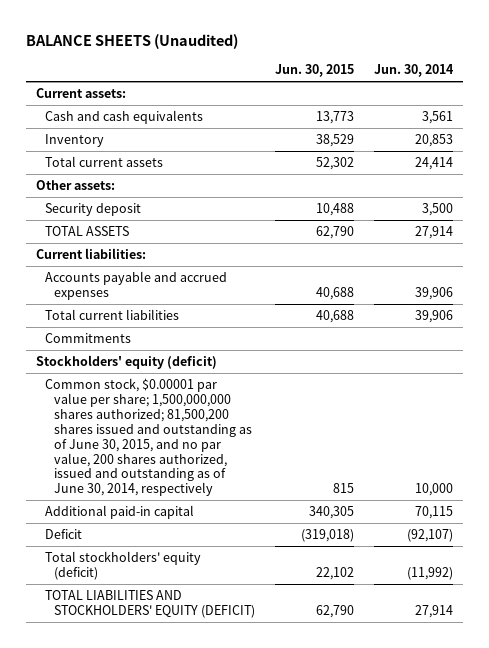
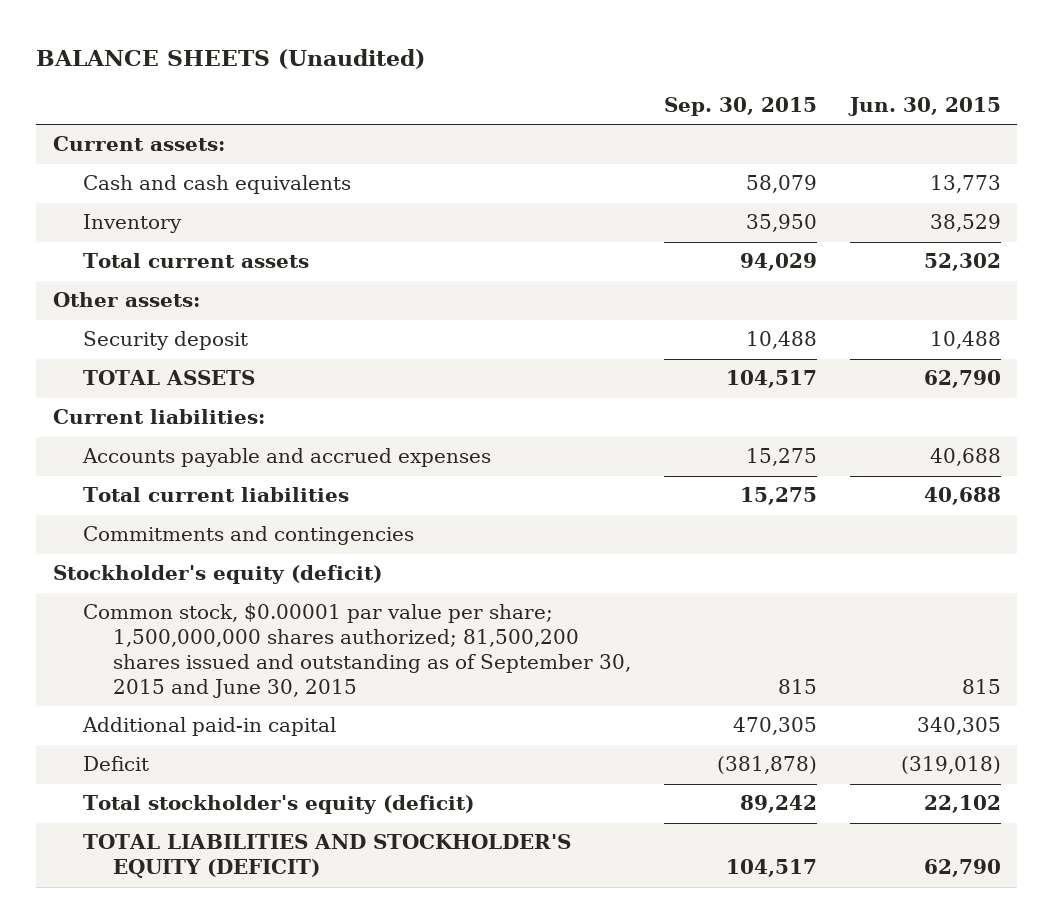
[373,64,454,78] Jun. 30, 2014 -> none
none -> [663,96,817,116] Sep. 30, 2015
[44,332,131,343] Commitments -> [82,526,414,546] Commitments and contingencies
[35,354,217,369] Stockholders' equity (deficit) -> [52,565,382,585] Stockholder's equity (deficit)
[44,377,252,497] Common stock, $0.00001 par value per share; 1,500,000,000 shares authorized; 81,500,200 shares issued and outstanding as of June 30, 2015, and no par value, 200 shares authorized, issued and outstanding as of June 30, 2014, respectively -> [82,603,631,698] Common stock, $0.00001 par value per share; 1,500,000,000 shares authorized; 81,500,200 shares issued and outstanding as of September 30, 2015 and June 30, 2015
[44,550,201,580] Total stockholders' equity (deficit) -> [82,795,474,815] Total stockholder's equity (deficit)
[44,589,255,618] TOTAL LIABILITIES AND STOCKHOLDERS' EQUITY (DEFICIT) -> [82,834,571,879] TOTAL LIABILITIES AND STOCKHOLDER'S EQUITY (DEFICIT)

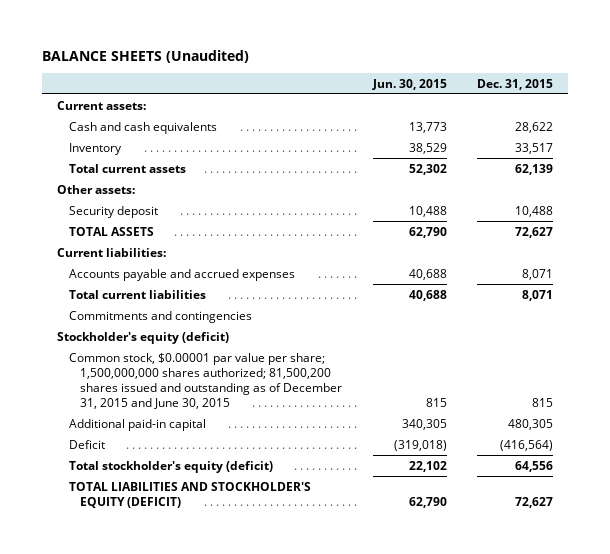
[663,96,817,116] Sep. 30, 2015 -> none
none -> [476,78,553,90] Dec. 31, 2015
[82,603,631,698] Common stock, $0.00001 par value per share; 1,500,000,000 shares authorized; 81,500,200 shares issued and outstanding as of September 30, 2015 and June 30, 2015 -> [68,352,343,409] Common stock, $0.00001 par value per share; 1,500,000,000 shares authorized; 81,500,200 shares issued and outstanding as of December 31, 2015 and June 30, 2015

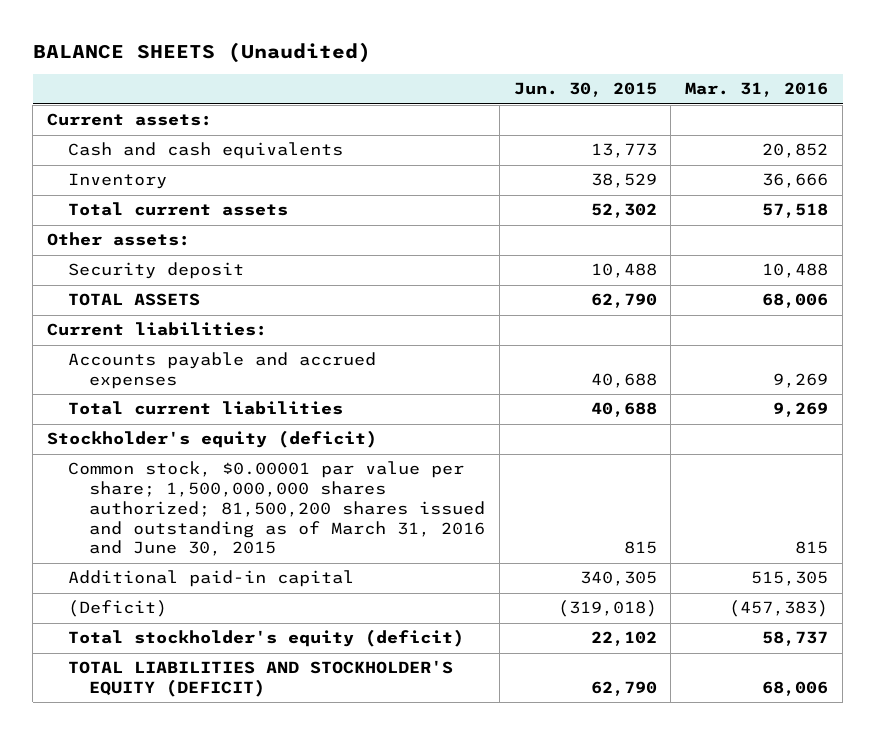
[476,78,553,90] Dec. 31, 2015 -> none
none -> [685,82,829,98] Mar. 31, 2016
[68,310,252,323] Commitments and contingencies -> none
[68,352,343,409] Common stock, $0.00001 par value per share; 1,500,000,000 shares authorized; 81,500,200 shares issued and outstanding as of December 31, 2015 and June 30, 2015 -> [68,461,485,557] Common stock, $0.00001 par value per share; 1,500,000,000 shares authorized; 81,500,200 shares issued and outstanding as of March 31, 2016 and June 30, 2015
[68,439,105,449] Deficit -> [68,600,168,618] (Deficit)

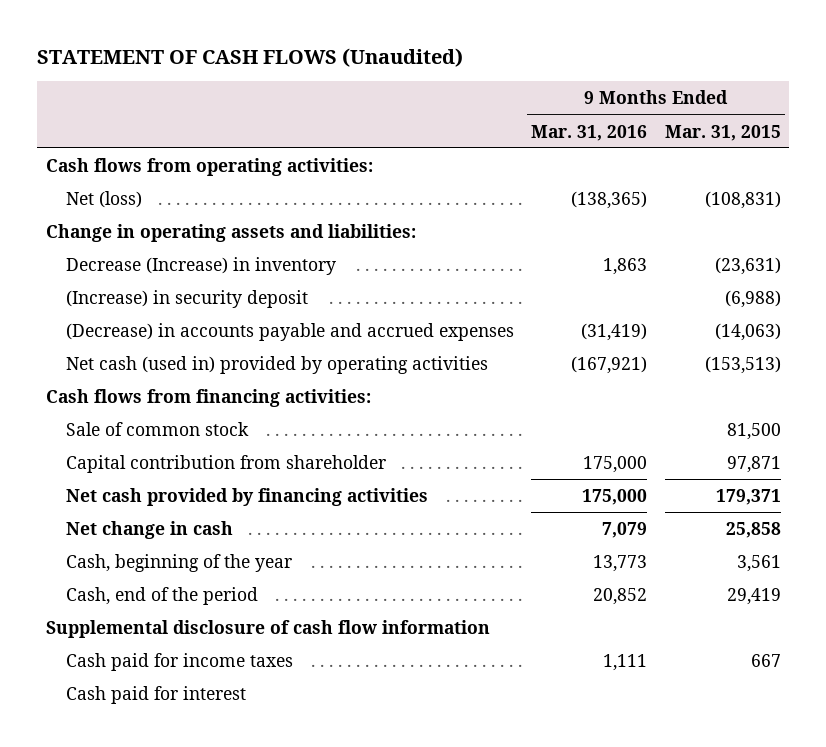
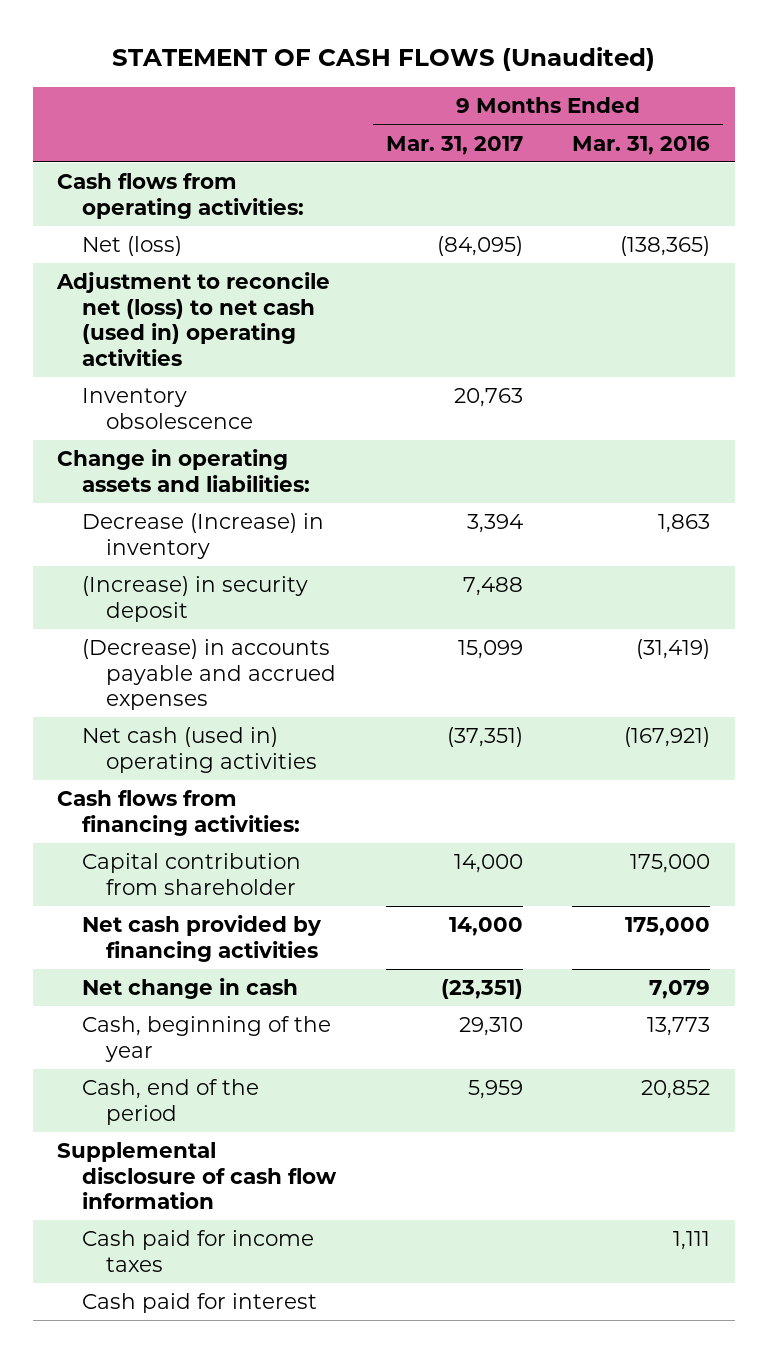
[664,124,781,141] Mar. 31, 2015 -> none
none -> [385,135,523,155] Mar. 31, 2017
none -> [56,272,331,366] Adjustment to reconcile net (loss) to net cash (used in) operating activities
none -> [81,388,254,429] Inventory obsolescence
[65,355,488,374] Net cash (used in) provided by operating activities -> [81,727,318,773] Net cash (used in) operating activities
[65,421,249,436] Sale of common stock -> none

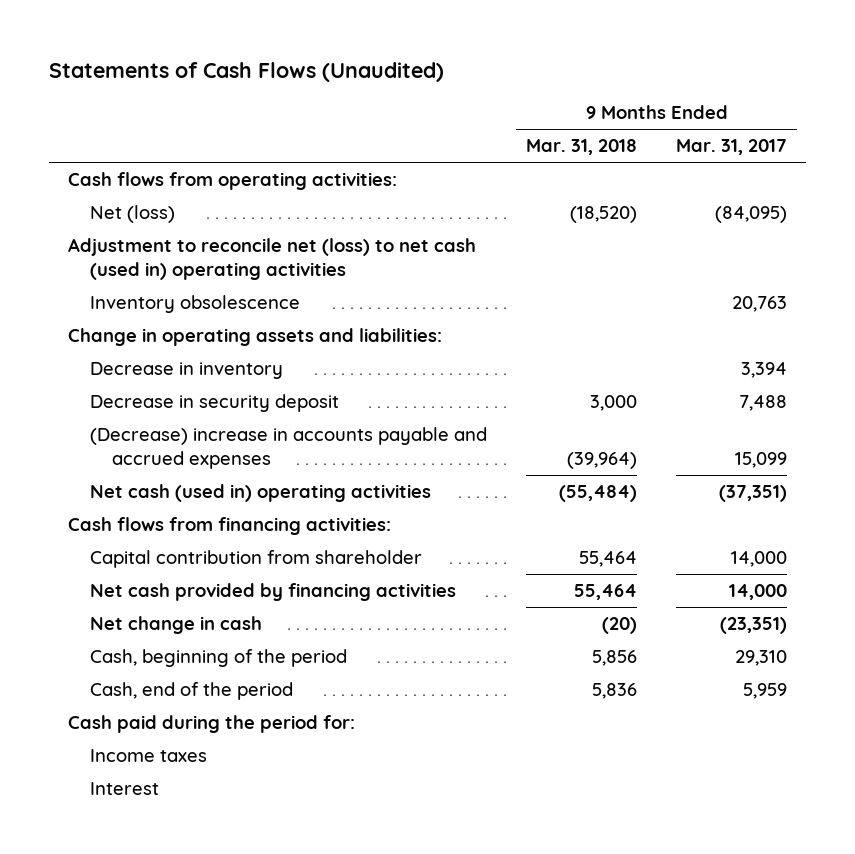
[111,46,655,71] STATEMENT OF CASH FLOWS (Unaudited) -> [48,61,444,82] Statements of Cash Flows (Unaudited)
[572,135,711,155] Mar. 31, 2016 -> none
none -> [526,139,638,156] Mar. 31, 2018
[81,513,324,559] Decrease (Increase) in inventory -> [90,362,284,380] Decrease in inventory
[81,576,308,622] (Increase) in security deposit -> [90,394,340,413] Decrease in security deposit
[81,639,337,711] (Decrease) in accounts payable and accrued expenses -> [90,427,488,470] (Decrease) increase in accounts payable and accrued expenses
[81,1016,331,1062] Cash, beginning of the year -> [90,649,348,668] Cash, beginning of the period
[57,1142,337,1210] Supplemental disclosure of cash flow information -> none
[81,1230,314,1272] Cash paid for income taxes -> none
[81,1293,317,1314] Cash paid for interest -> none
none -> [68,715,356,734] Cash paid during the period for:
none -> [90,749,208,763] Income taxes
none -> [90,782,160,796] Interest

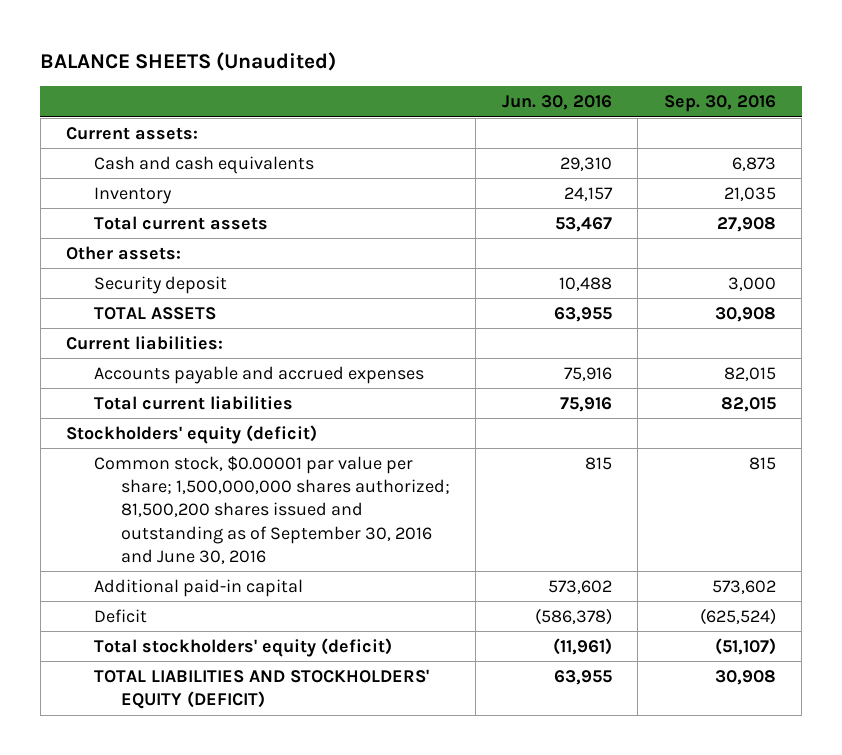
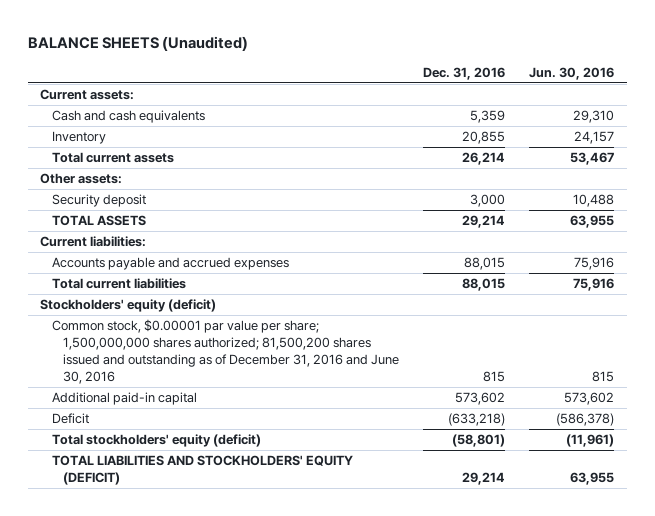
[663,95,776,113] Sep. 30, 2016 -> none
none -> [423,66,506,80] Dec. 31, 2016
[93,455,450,564] Common stock, $0.00001 par value per share; 1,500,000,000 shares authorized; 81,500,200 shares issued and outstanding as of September 30, 2016 and June 30, 2016 -> [51,319,399,384] Common stock, $0.00001 par value per share; 1,500,000,000 shares authorized; 81,500,200 shares issued and outstanding as of December 31, 2016 and June 30, 2016

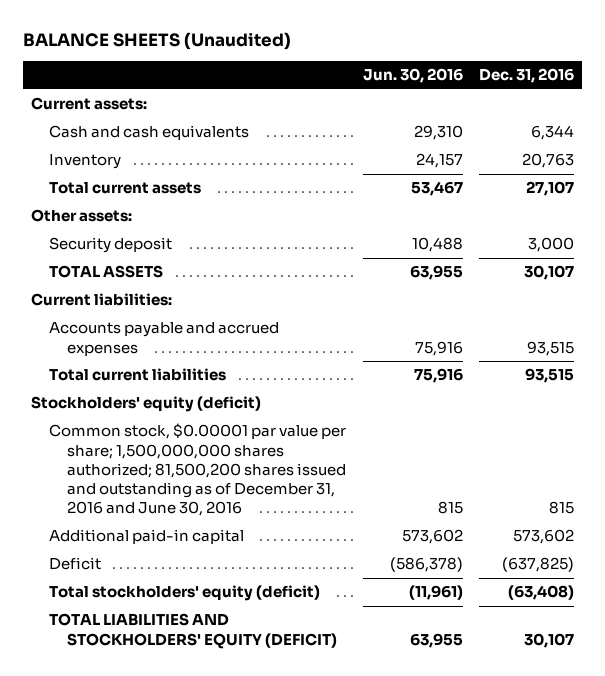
[470,110,506,124] 5,359 -> [531,125,575,141] 6,344
[462,131,506,145] 20,855 -> [522,153,575,169] 20,763
[462,152,506,166] 26,214 -> [526,181,575,197] 27,107
[462,215,506,229] 29,214 -> [524,265,575,281] 30,107
[464,257,506,271] 88,015 -> [527,340,575,356] 93,515
[462,278,506,292] 88,015 -> [525,368,575,384] 93,515
[448,413,506,427] (633,218) -> [502,557,575,573] (637,825)
[452,434,506,448] (58,801) -> [508,585,575,601] (63,408)
[462,472,506,486] 29,214 -> [524,632,575,648] 30,107

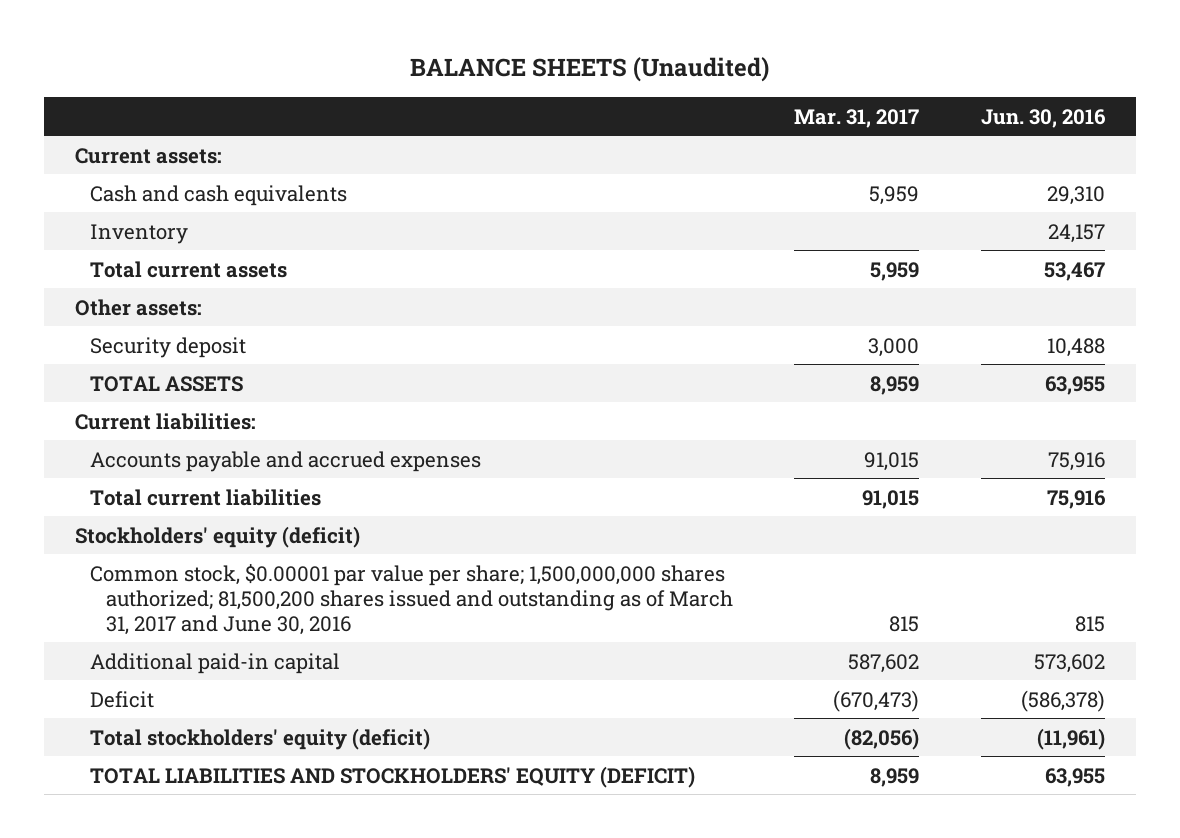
[479,68,575,84] Dec. 31, 2016 -> none
none -> [794,108,920,128] Mar. 31, 2017
[49,423,347,517] Common stock, $0.00001 par value per share; 1,500,000,000 shares authorized; 81,500,200 shares issued and outstanding as of December 31, 2016 and June 30, 2016 -> [90,563,734,635] Common stock, $0.00001 par value per share; 1,500,000,000 shares authorized; 81,500,200 shares issued and outstanding as of March 31, 2017 and June 30, 2016

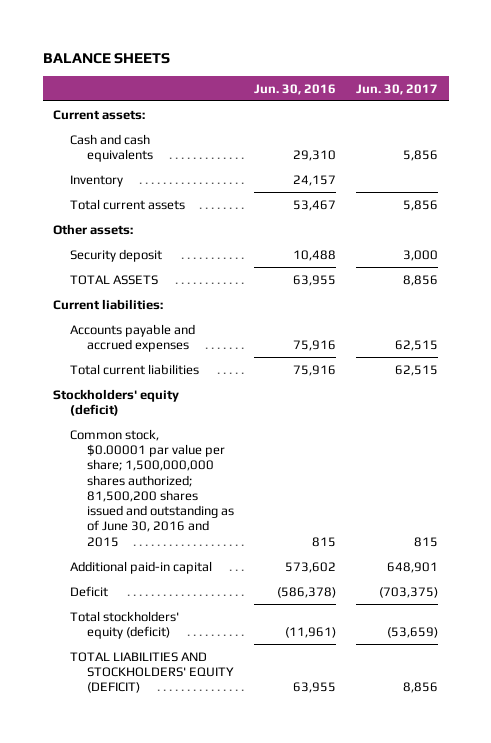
[409,57,769,83] BALANCE SHEETS (Unaudited) -> [42,52,170,64] BALANCE SHEETS
[794,108,920,128] Mar. 31, 2017 -> none
none -> [356,83,439,95] Jun. 30, 2017
[90,563,734,635] Common stock, $0.00001 par value per share; 1,500,000,000 shares authorized; 81,500,200 shares issued and outstanding as of March 31, 2017 and June 30, 2016 -> [69,428,234,547] Common stock, $0.00001 par value per share; 1,500,000,000 shares authorized; 81,500,200 shares issued and outstanding as of June 30, 2016 and 2015

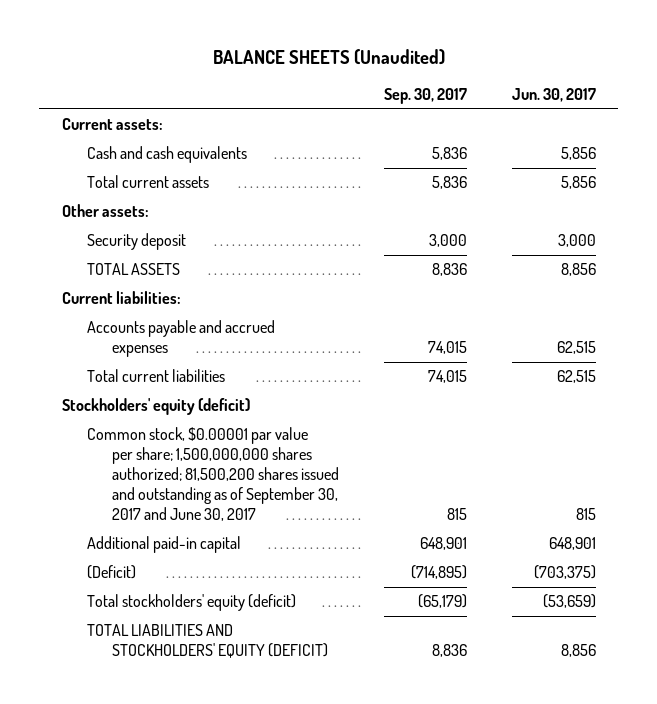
[42,52,170,64] BALANCE SHEETS -> [212,49,445,66] BALANCE SHEETS (Unaudited)
[253,83,336,95] Jun. 30, 2016 -> none
none -> [383,88,467,105] Sep. 30, 2017
[69,174,123,187] Inventory -> none
[69,428,234,547] Common stock, $0.00001 par value per share; 1,500,000,000 shares authorized; 81,500,200 shares issued and outstanding as of June 30, 2016 and 2015 -> [86,427,339,522] Common stock, $0.00001 par value per share; 1,500,000,000 shares authorized; 81,500,200 shares issued and outstanding as of September 30, 2017 and June 30, 2017
[69,585,108,597] Deficit -> [86,565,136,580] (Deficit)

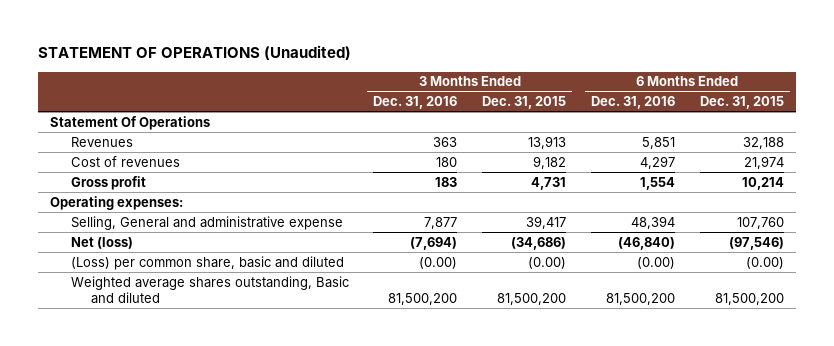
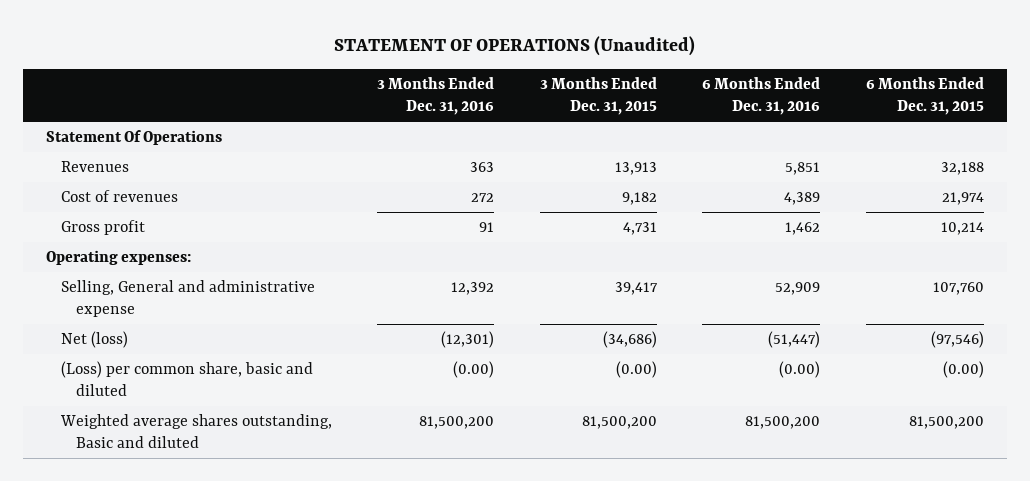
[436,156,458,167] 180 -> [471,193,495,203] 272
[639,155,675,169] 4,297 -> [784,192,821,206] 4,389
[435,176,458,187] 183 -> [479,222,495,233] 91
[639,176,675,190] 1,554 -> [785,222,821,236] 1,462
[424,216,458,229] 7,877 -> [451,282,495,296] 12,392
[630,215,675,229] 48,394 -> [775,282,821,296] 52,909
[410,236,458,250] (7,694) -> [441,331,495,349] (12,301)
[617,236,675,250] (46,840) -> [768,331,821,349] (51,447)

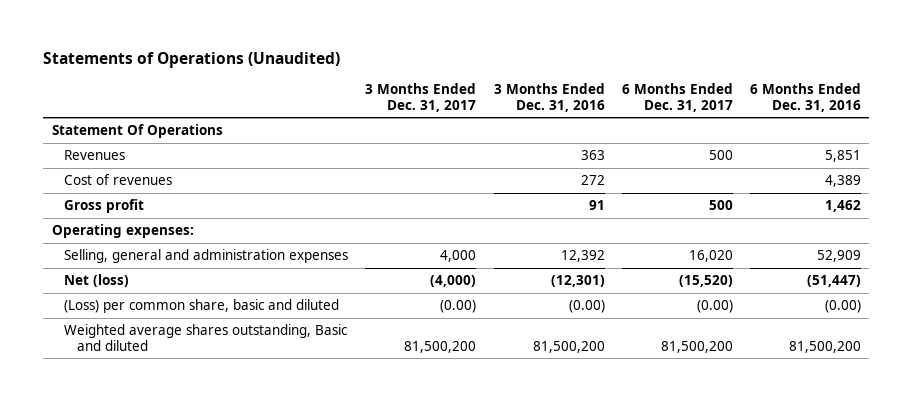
[333,36,695,57] STATEMENT OF OPERATIONS (Unaudited) -> [43,51,341,68] Statements of Operations (Unaudited)
[539,77,657,116] 3 Months Ended Dec. 31, 2015 -> none
[865,77,984,116] 6 Months Ended Dec. 31, 2015 -> none
none -> [365,83,477,112] 3 Months Ended Dec. 31, 2017
none -> [621,83,733,112] 6 Months Ended Dec. 31, 2017
[60,280,315,318] Selling, General and administrative expense -> [64,249,349,264] Selling, general and administration expenses

